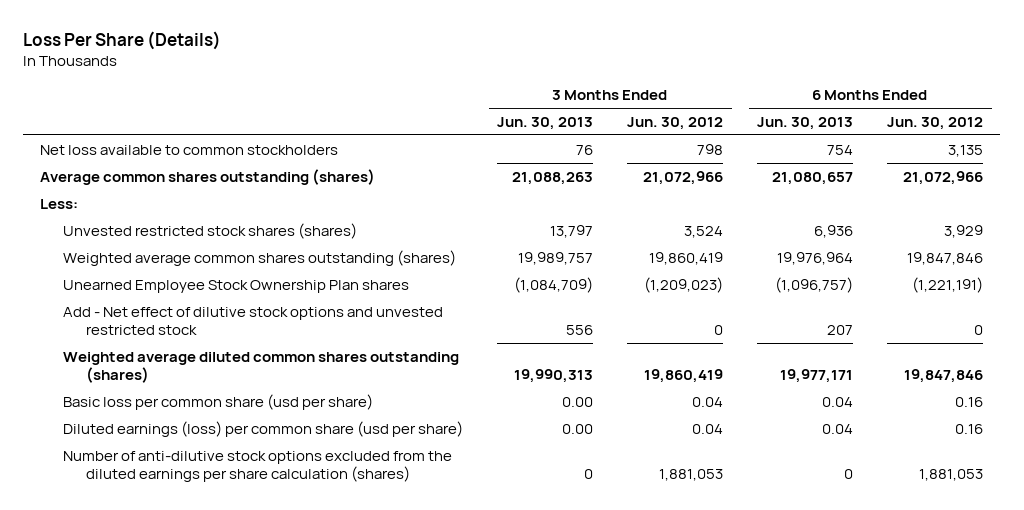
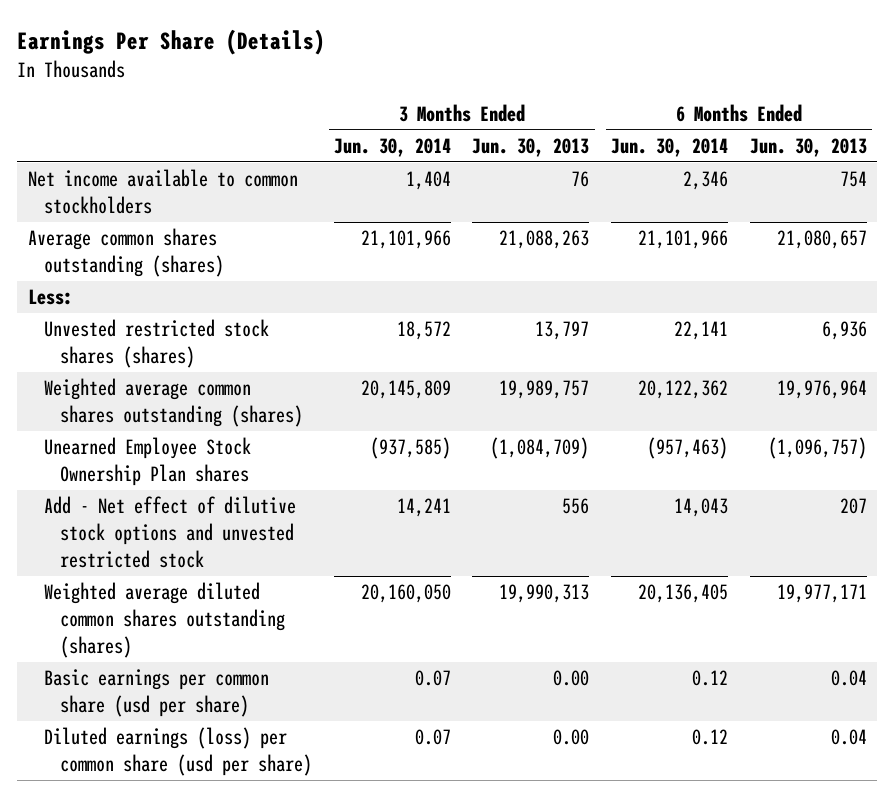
[23,31,222,51] Loss Per Share (Details) -> [17,29,326,56] Earnings Per Share (Details)
[627,116,724,130] Jun. 30, 2012 -> none
[887,116,984,130] Jun. 30, 2012 -> none
none -> [333,137,451,157] Jun. 30, 2014
none -> [611,137,729,157] Jun. 30, 2014
[40,144,339,155] Net loss available to common stockholders -> [27,169,298,214] Net income available to common stockholders
[63,393,374,410] Basic loss per common share (usd per share) -> [44,669,270,717] Basic earnings per common share (usd per share)
[63,450,453,482] Number of anti-dilutive stock options excluded from the diluted earnings per share calculation (shares) -> none

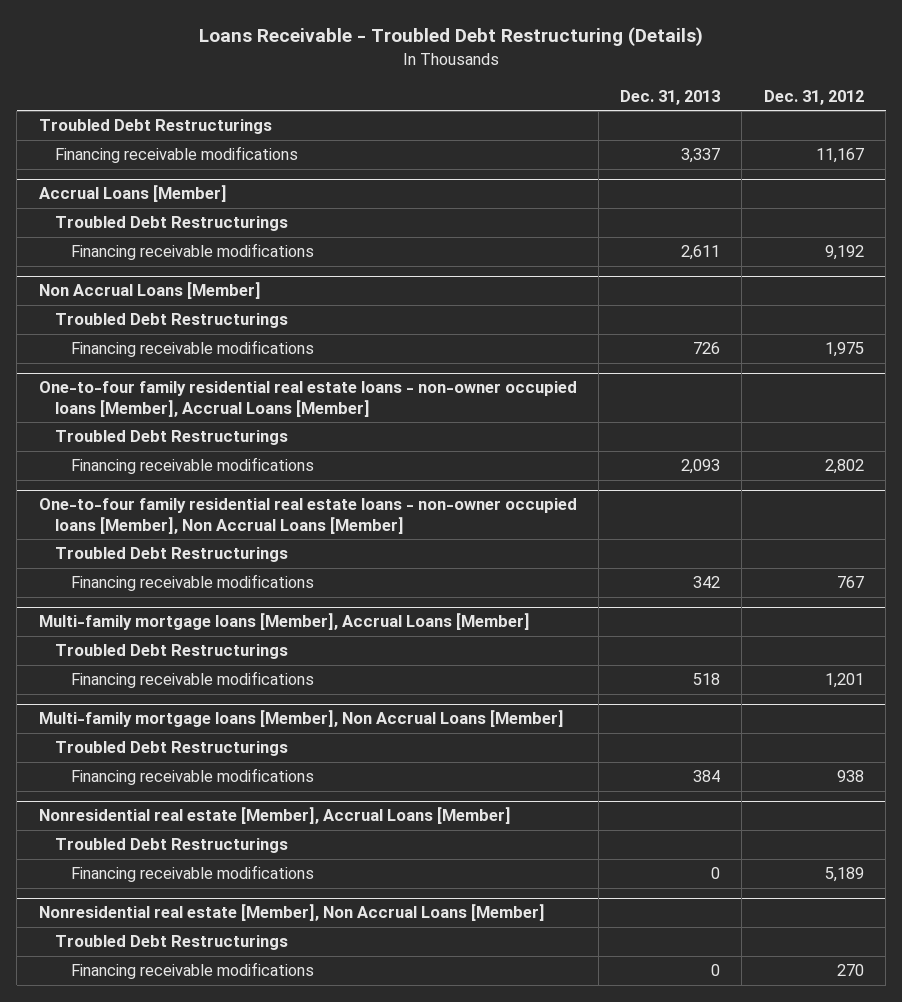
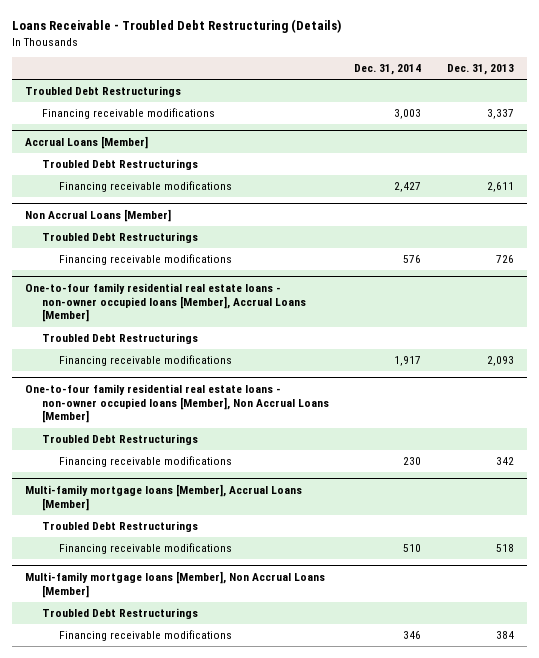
[763,89,864,105] Dec. 31, 2012 -> none
none -> [354,64,422,76] Dec. 31, 2014
[38,807,511,825] Nonresidential real estate [Member], Accrual Loans [Member] -> none
[54,838,288,854] Troubled Debt Restructurings -> none
[71,865,315,883] Financing receivable modifications -> none
[38,904,545,922] Nonresidential real estate [Member], Non Accrual Loans [Member] -> none
[54,935,288,951] Troubled Debt Restructurings -> none
[71,962,315,980] Financing receivable modifications -> none

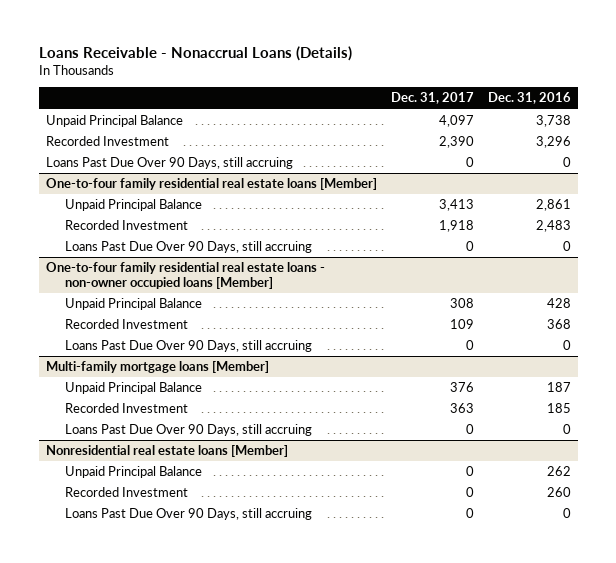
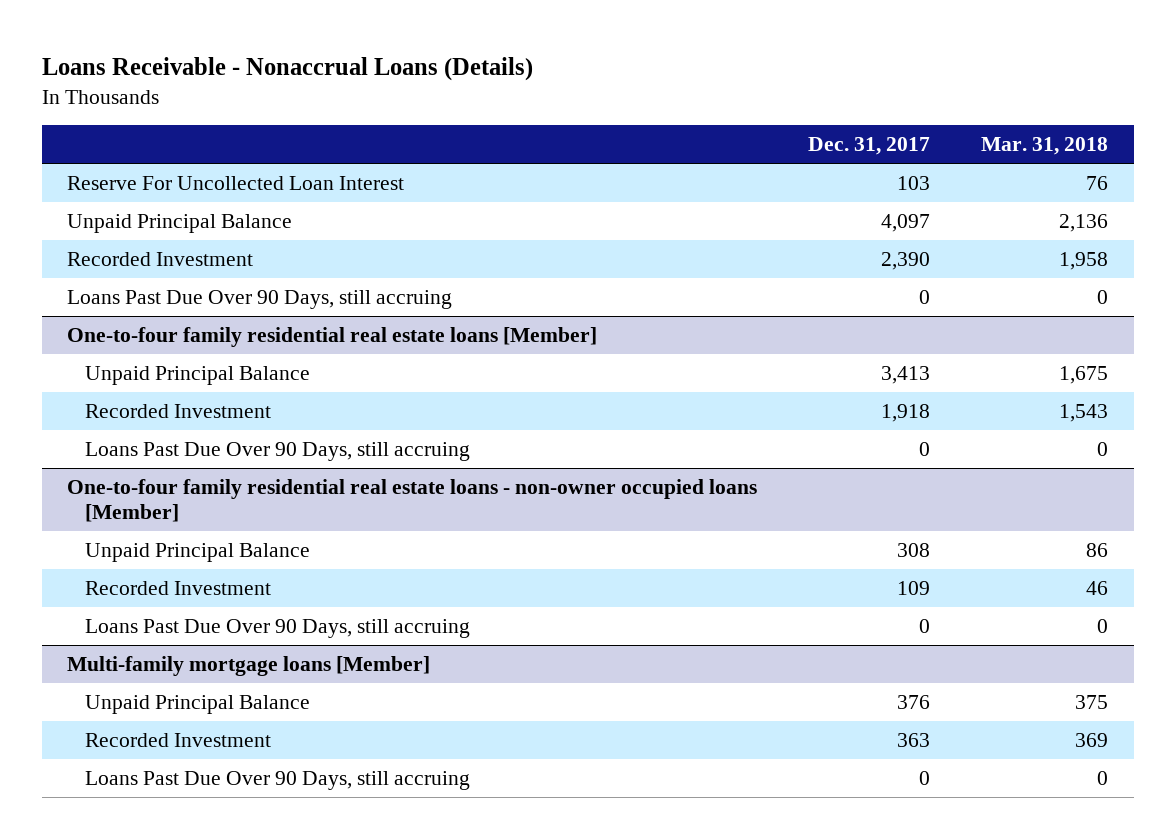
[487,92,571,105] Dec. 31, 2016 -> none
none -> [981,137,1109,156] Mar. 31, 2018
none -> [67,176,405,191] Reserve For Uncollected Loan Interest
[45,445,288,458] Nonresidential real estate loans [Member] -> none
[64,466,202,479] Unpaid Principal Balance -> none
[64,487,188,498] Recorded Investment -> none
[64,508,312,521] Loans Past Due Over 90 Days, still accruing -> none

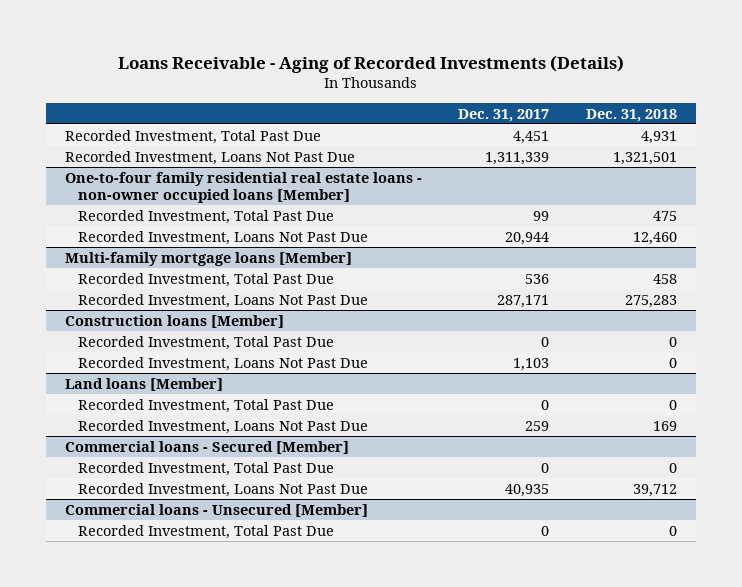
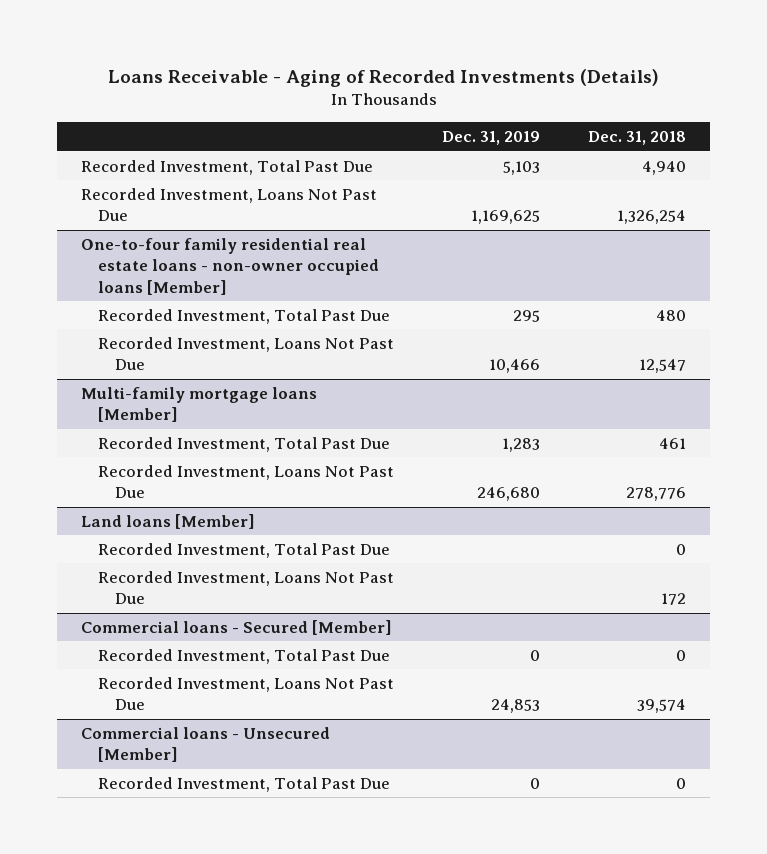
[458,108,550,122] Dec. 31, 2017 -> none
none -> [442,131,541,146] Dec. 31, 2019
[641,130,678,144] 4,931 -> [642,161,687,176] 4,940
[613,151,678,165] 1,321,501 -> [617,210,687,225] 1,326,254
[653,210,678,221] 475 -> [656,310,687,322] 480
[633,231,678,245] 12,460 -> [639,359,687,374] 12,547
[64,314,284,328] Construction loans [Member] -> none
[78,335,335,350] Recorded Investment, Total Past Due -> none
[78,356,369,371] Recorded Investment, Loans Not Past Due -> none
[653,273,678,284] 458 -> [659,438,687,450] 461
[625,294,678,308] 275,283 -> [626,487,687,502] 278,776
[653,420,678,431] 169 -> [661,593,687,606] 172
[633,483,678,497] 39,712 -> [637,699,687,714] 39,574

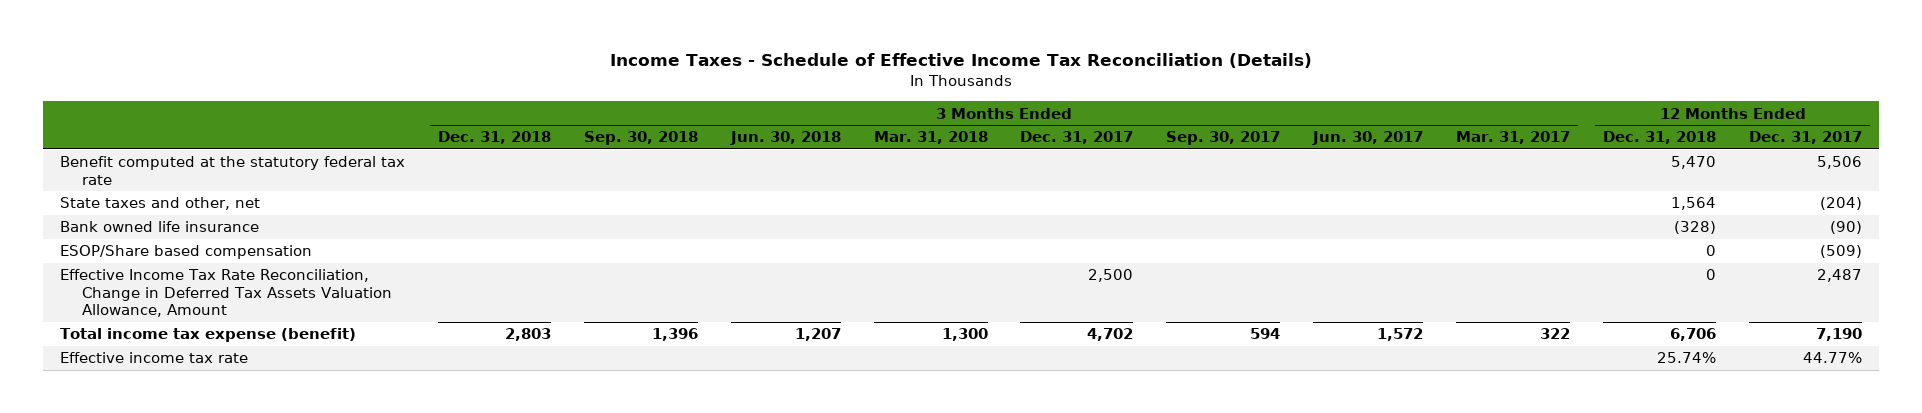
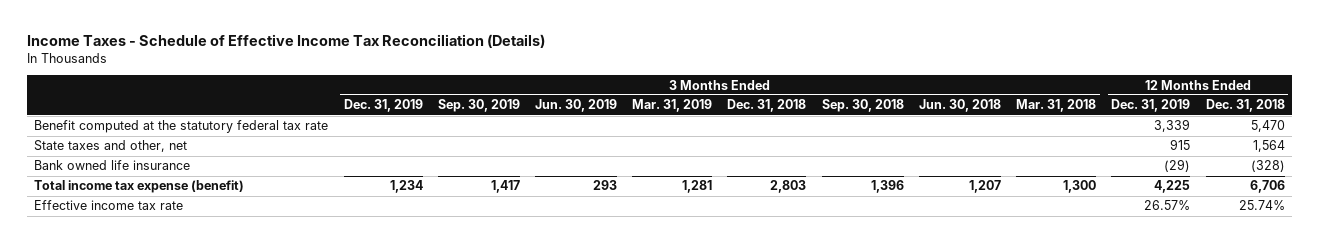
[1020,131,1134,145] Dec. 31, 2017 -> none
[1166,131,1281,146] Sep. 30, 2017 -> none
[1312,131,1424,146] Jun. 30, 2017 -> none
[1456,131,1571,145] Mar. 31, 2017 -> none
[1749,131,1863,145] Dec. 31, 2017 -> none
none -> [343,99,423,113] Dec. 31, 2019
none -> [437,99,520,113] Sep. 30, 2019
none -> [535,99,618,113] Jun. 30, 2019
none -> [632,99,713,113] Mar. 31, 2019
none -> [1111,99,1191,113] Dec. 31, 2019
[59,245,312,260] ESOP/Share based compensation -> none
[59,269,392,318] Effective Income Tax Rate Reconciliation, Change in Deferred Tax Assets Valuation Allowance, Amount -> none

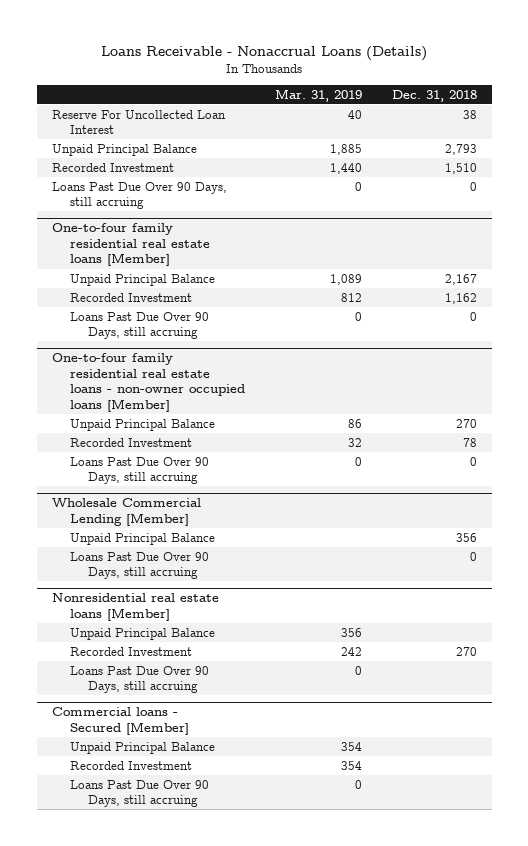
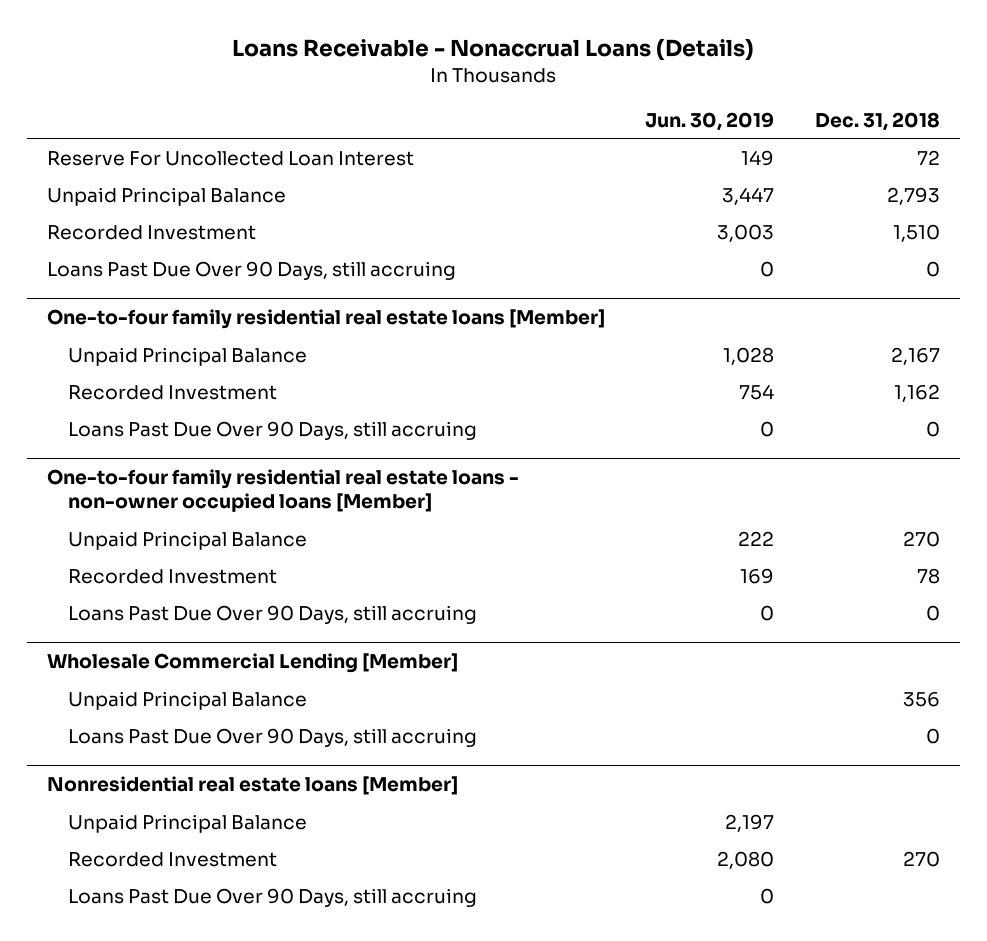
[274,88,362,102] Mar. 31, 2019 -> none
none -> [645,111,775,131] Jun. 30, 2019
[462,109,477,119] 38 -> [916,149,940,165] 72
[51,707,189,735] Commercial loans - Secured [Member] -> none
[69,741,215,754] Unpaid Principal Balance -> none
[69,760,192,770] Recorded Investment -> none
[69,779,209,808] Loans Past Due Over 90 Days, still accruing -> none

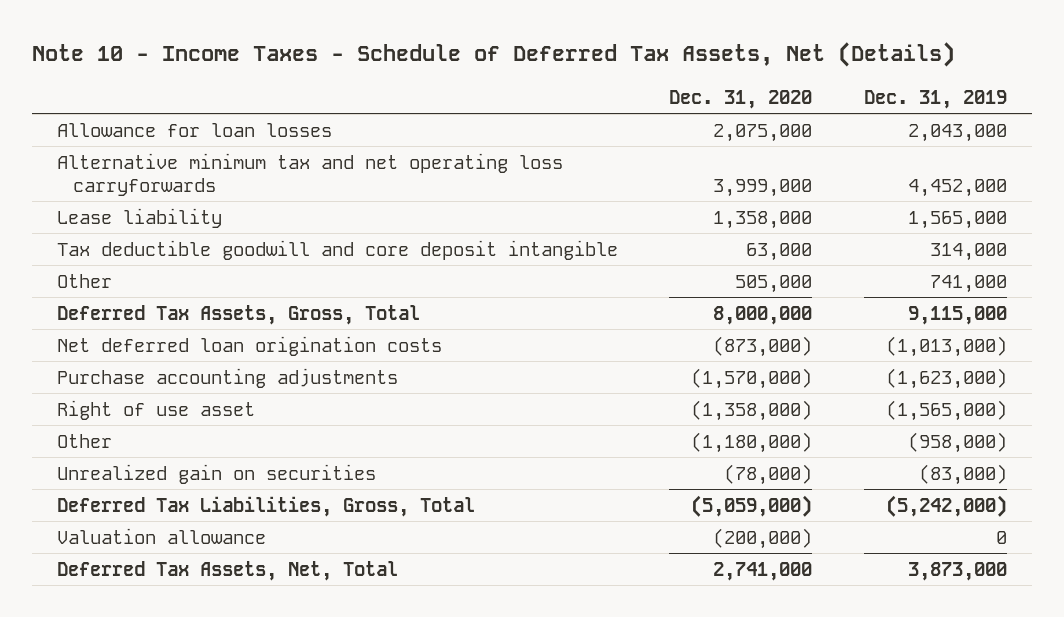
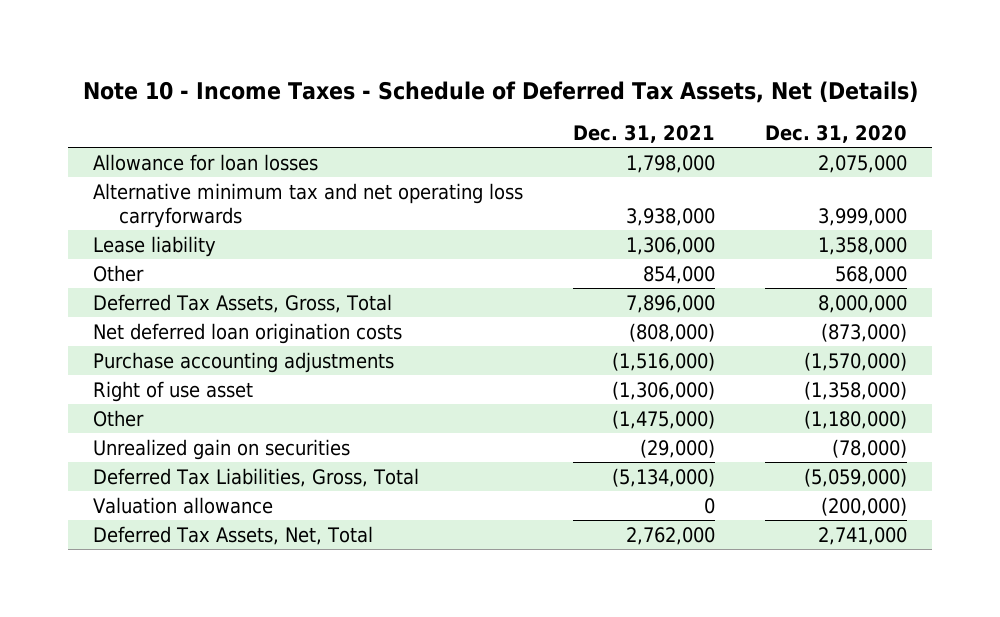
[863,89,1007,109] Dec. 31, 2019 -> none
none -> [572,125,715,144] Dec. 31, 2021
[57,239,619,260] Tax deductible goodwill and core deposit intangible -> none
[735,274,813,293] 505,000 -> [834,265,907,284] 568,000

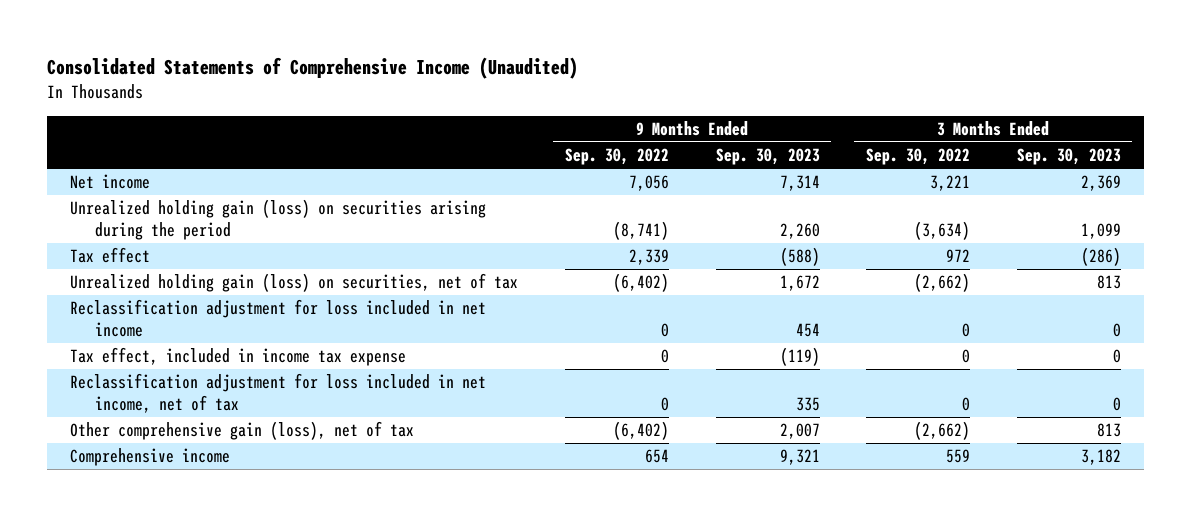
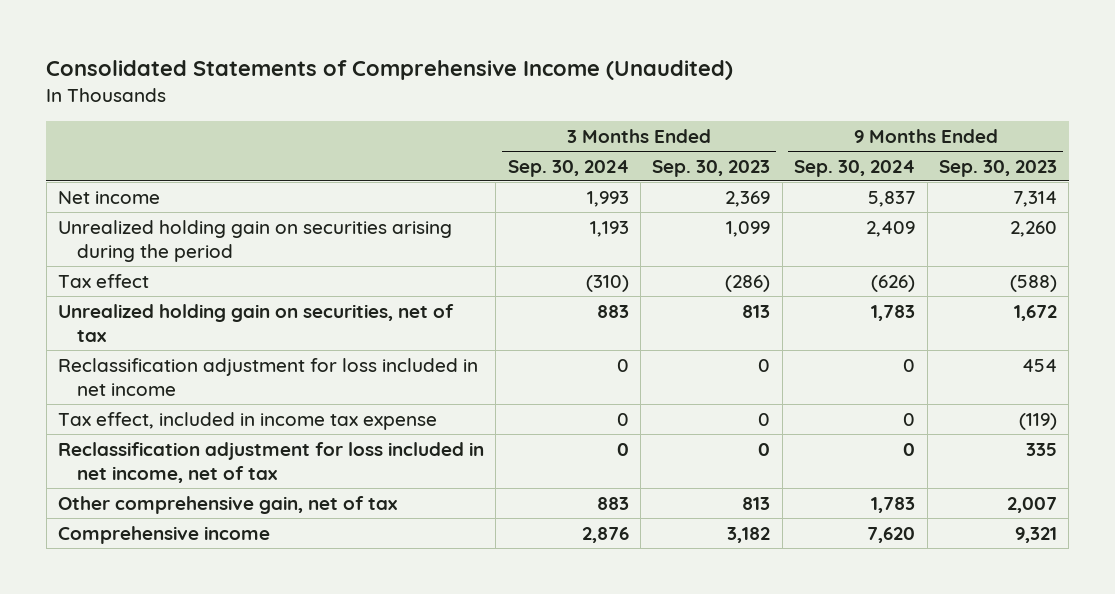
[565,148,670,166] Sep. 30, 2022 -> none
[866,148,971,166] Sep. 30, 2022 -> none
none -> [507,159,629,177] Sep. 30, 2024
none -> [794,159,916,177] Sep. 30, 2024
[70,199,487,240] Unrealized holding gain (loss) on securities arising during the period -> [58,219,453,262] Unrealized holding gain on securities arising during the period
[70,273,519,293] Unrealized holding gain (loss) on securities, net of tax -> [58,303,455,342] Unrealized holding gain on securities, net of tax
[70,421,415,441] Other comprehensive gain (loss), net of tax -> [58,495,398,514] Other comprehensive gain, net of tax

